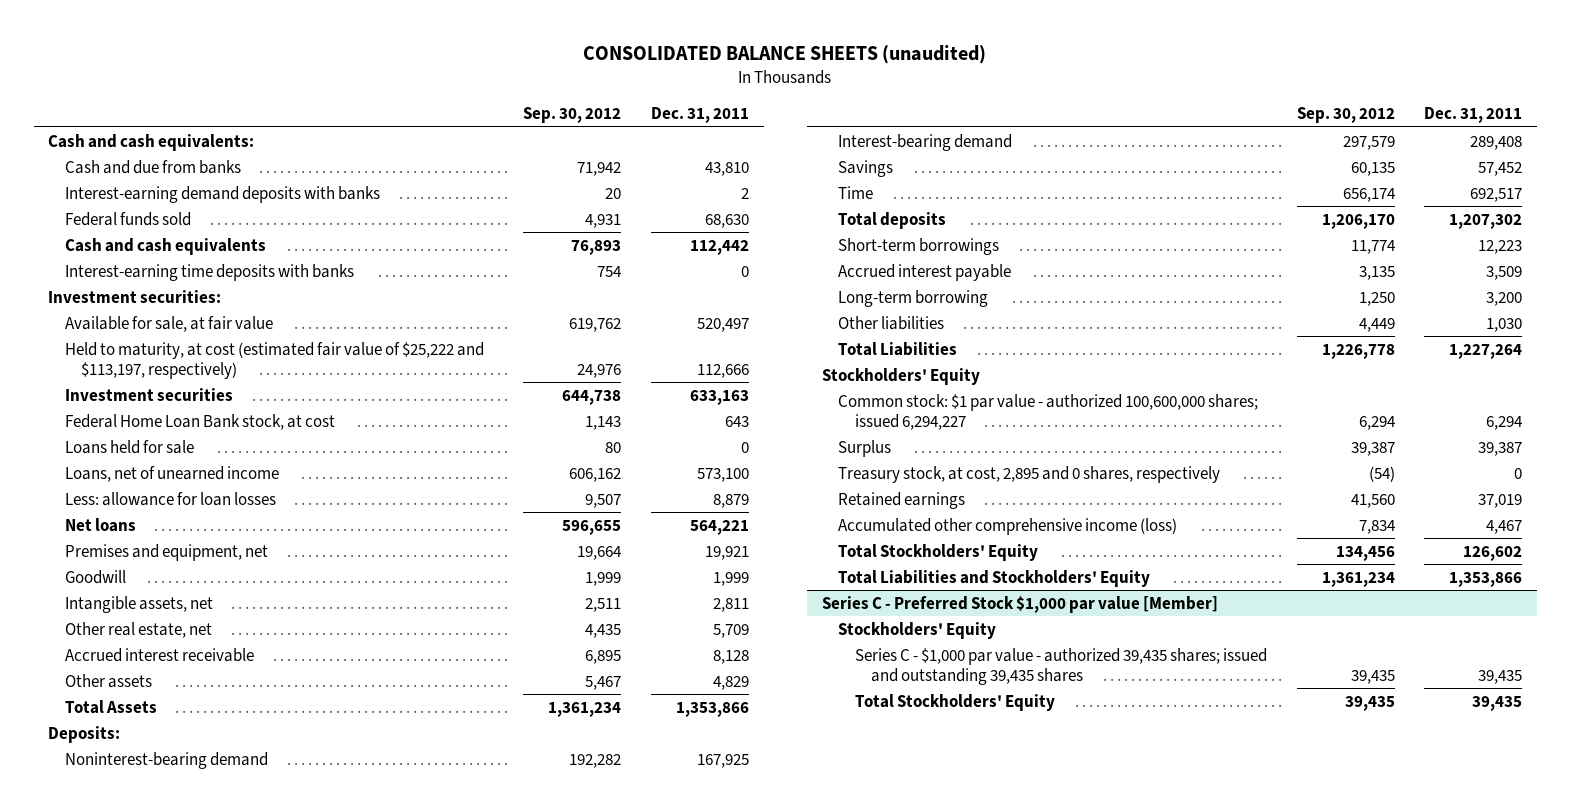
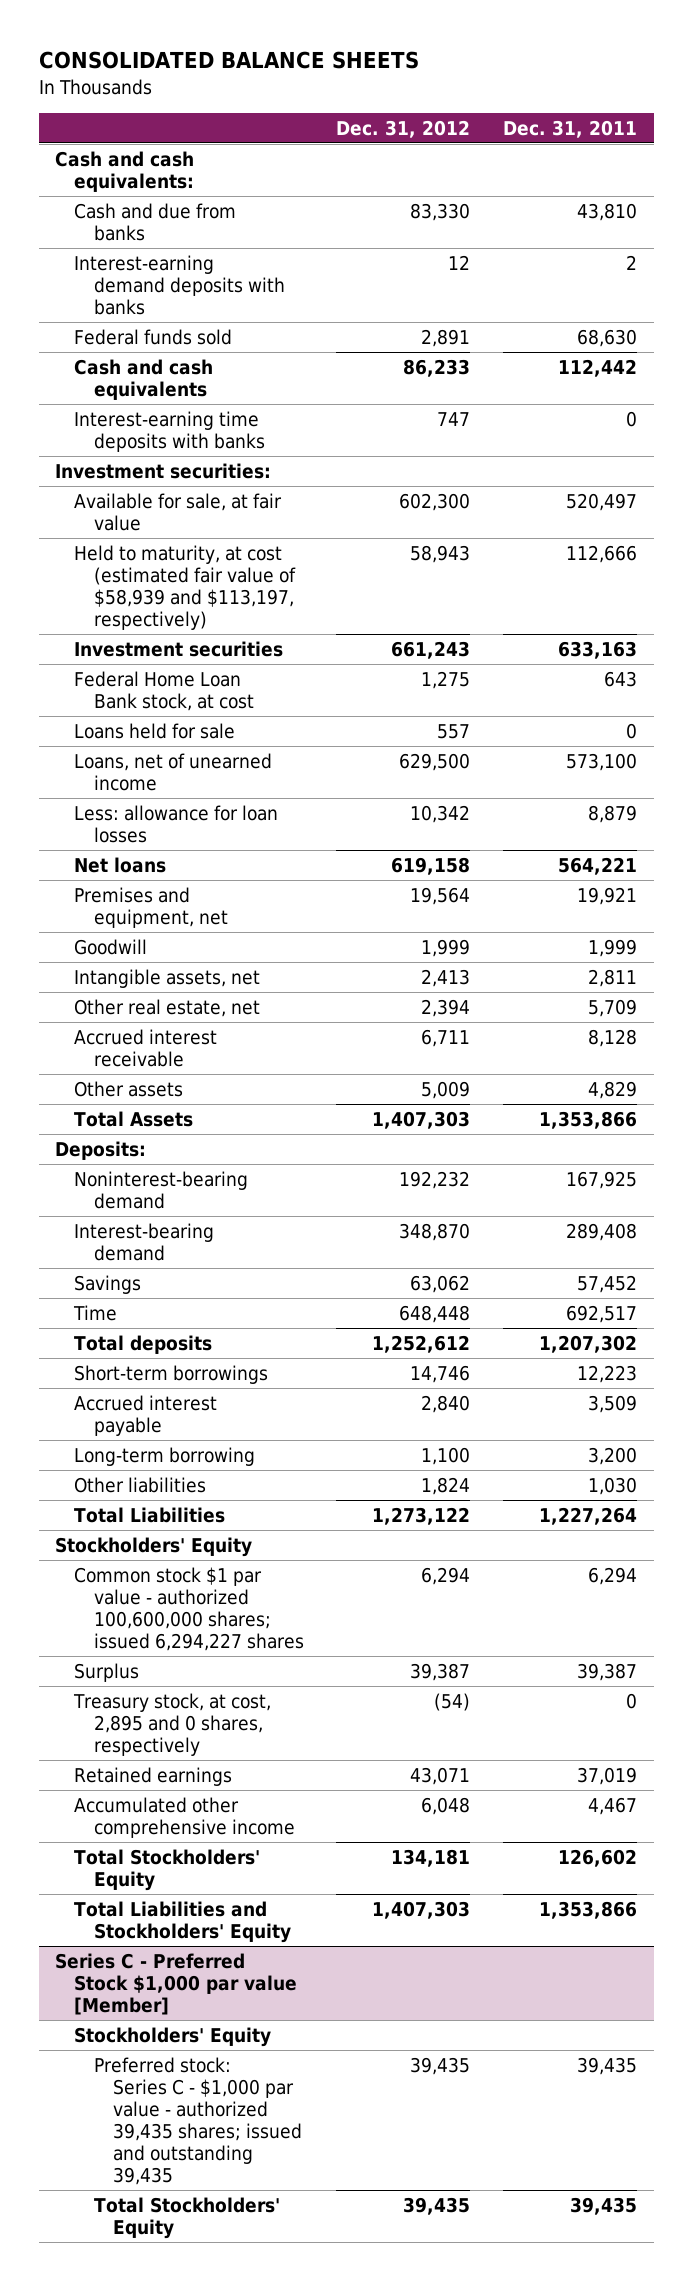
[583,45,987,65] CONSOLIDATED BALANCE SHEETS (unaudited) -> [38,51,419,70] CONSOLIDATED BALANCE SHEETS
[523,107,622,124] Sep. 30, 2012 -> none
none -> [336,119,471,138] Dec. 31, 2012
[64,341,484,380] Held to maturity, at cost (estimated fair value of $25,222 and $113,197, respectively) -> [74,544,296,630] Held to maturity, at cost (estimated fair value of $58,939 and $113,197, respectively)
[838,393,1259,431] Common stock: $1 par value - authorized 100,600,000 shares; issued 6,294,227 -> [74,1566,304,1651] Common stock $1 par value - authorized 100,600,000 shares; issued 6,294,227 shares
[838,517,1178,535] Accumulated other comprehensive income (loss) -> [74,1796,295,1838] Accumulated other comprehensive income
[854,647,1267,686] Series C - $1,000 par value - authorized 39,435 shares; issued and outstanding 39,435 shares -> [93,2056,302,2185] Preferred stock: Series C - $1,000 par value - authorized 39,435 shares; issued and outstanding 39,435

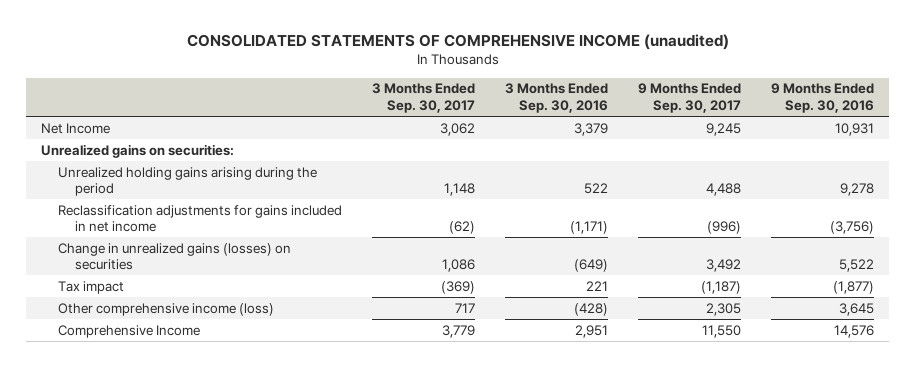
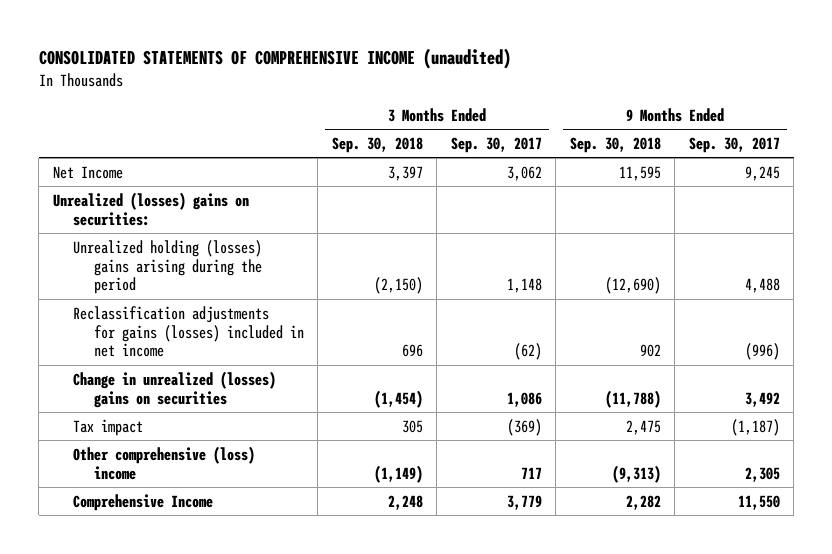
[504,83,608,113] 3 Months Ended Sep. 30, 2016 -> none
[771,83,875,113] 9 Months Ended Sep. 30, 2016 -> none
none -> [331,137,423,154] Sep. 30, 2018
none -> [569,137,661,154] Sep. 30, 2018
[40,143,234,158] Unrealized gains on securities: -> [52,191,249,226] Unrealized (losses) gains on securities:
[57,166,317,197] Unrealized holding gains arising during the period -> [73,239,263,295] Unrealized holding (losses) gains arising during the period
[57,204,342,233] Reclassification adjustments for gains included in net income -> [73,305,304,358] Reclassification adjustments for gains (losses) included in net income
[57,242,291,271] Change in unrealized gains (losses) on securities -> [73,370,277,408] Change in unrealized (losses) gains on securities
[57,302,274,316] Other comprehensive income (loss) -> [73,445,256,480] Other comprehensive (loss) income

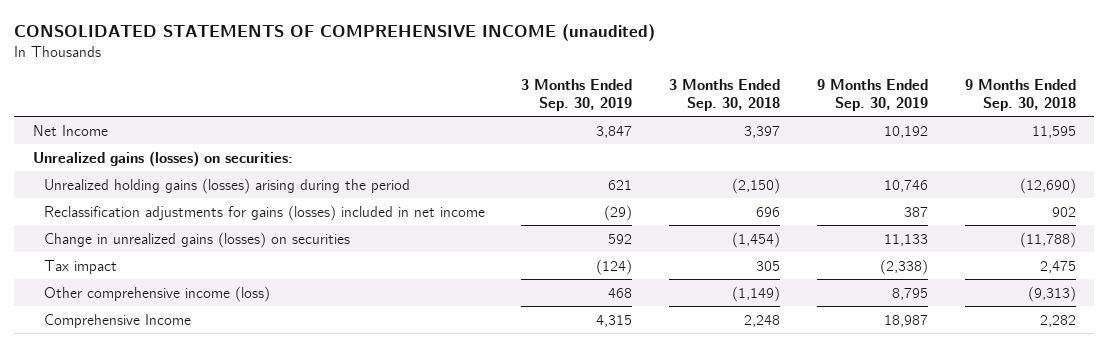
[450,137,542,154] Sep. 30, 2017 -> none
[688,137,780,154] Sep. 30, 2017 -> none
none -> [521,79,633,112] 3 Months Ended Sep. 30, 2019
none -> [816,79,928,112] 9 Months Ended Sep. 30, 2019
[52,191,249,226] Unrealized (losses) gains on securities: -> [32,150,293,167] Unrealized gains (losses) on securities:
[73,239,263,295] Unrealized holding (losses) gains arising during the period -> [43,177,410,194] Unrealized holding gains (losses) arising during the period
[73,370,277,408] Change in unrealized (losses) gains on securities -> [43,231,350,248] Change in unrealized gains (losses) on securities
[73,445,256,480] Other comprehensive (loss) income -> [43,285,270,302] Other comprehensive income (loss)

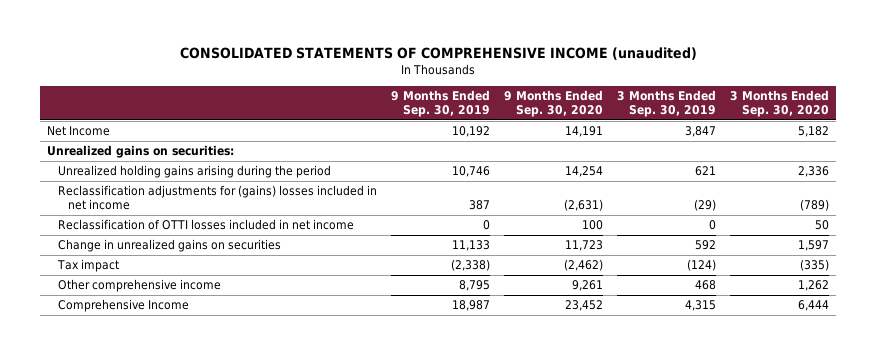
[669,79,781,112] 3 Months Ended Sep. 30, 2018 -> none
[964,79,1076,112] 9 Months Ended Sep. 30, 2018 -> none
none -> [503,89,603,117] 9 Months Ended Sep. 30, 2020
none -> [729,89,829,117] 3 Months Ended Sep. 30, 2020
[32,150,293,167] Unrealized gains (losses) on securities: -> [46,145,234,159] Unrealized gains on securities:
[43,177,410,194] Unrealized holding gains (losses) arising during the period -> [57,165,331,179] Unrealized holding gains arising during the period
[43,204,485,221] Reclassification adjustments for gains (losses) included in net income -> [57,185,377,211] Reclassification adjustments for (gains) losses included in net income
none -> [57,219,354,231] Reclassification of OTTI losses included in net income
[43,231,350,248] Change in unrealized gains (losses) on securities -> [57,239,281,253] Change in unrealized gains on securities
[43,285,270,302] Other comprehensive income (loss) -> [57,279,221,293] Other comprehensive income

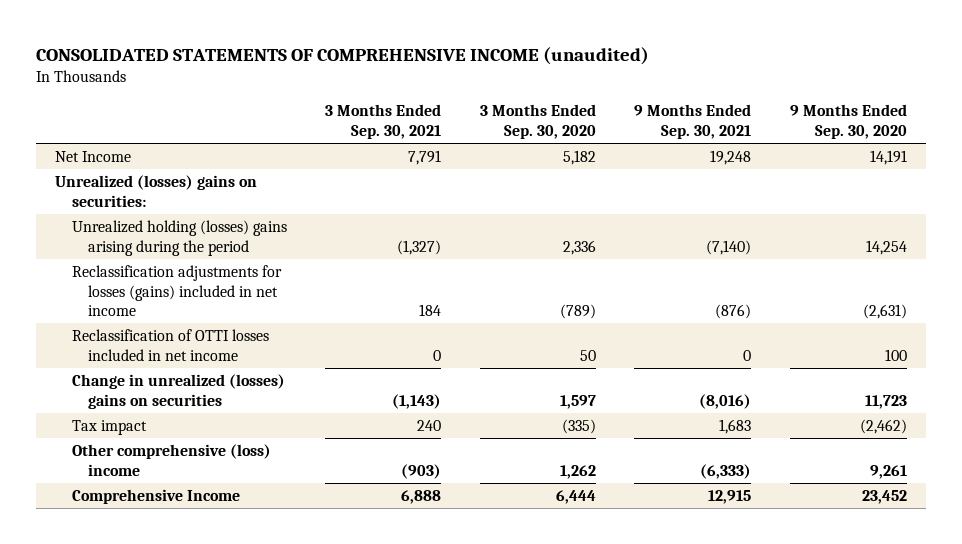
[390,89,490,117] 9 Months Ended Sep. 30, 2019 -> none
[616,89,716,117] 3 Months Ended Sep. 30, 2019 -> none
none -> [325,104,442,139] 3 Months Ended Sep. 30, 2021
none -> [634,104,752,139] 9 Months Ended Sep. 30, 2021
[46,145,234,159] Unrealized gains on securities: -> [55,175,258,207] Unrealized (losses) gains on securities:
[57,165,331,179] Unrealized holding gains arising during the period -> [71,220,287,256] Unrealized holding (losses) gains arising during the period
[57,185,377,211] Reclassification adjustments for (gains) losses included in net income -> [71,265,282,317] Reclassification adjustments for losses (gains) included in net income
[57,239,281,253] Change in unrealized gains on securities -> [71,374,285,409] Change in unrealized (losses) gains on securities
[57,279,221,293] Other comprehensive income -> [71,444,271,476] Other comprehensive (loss) income

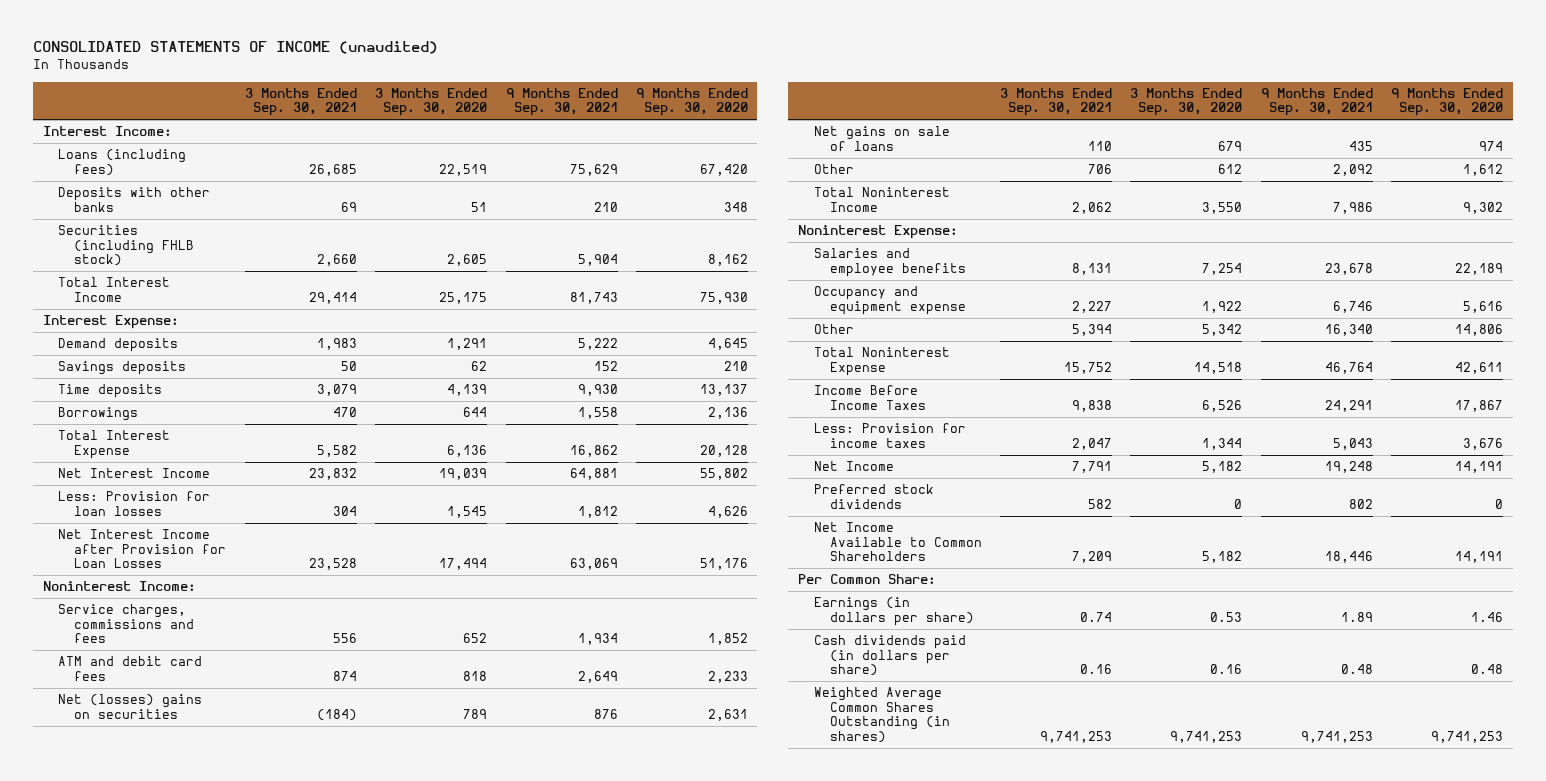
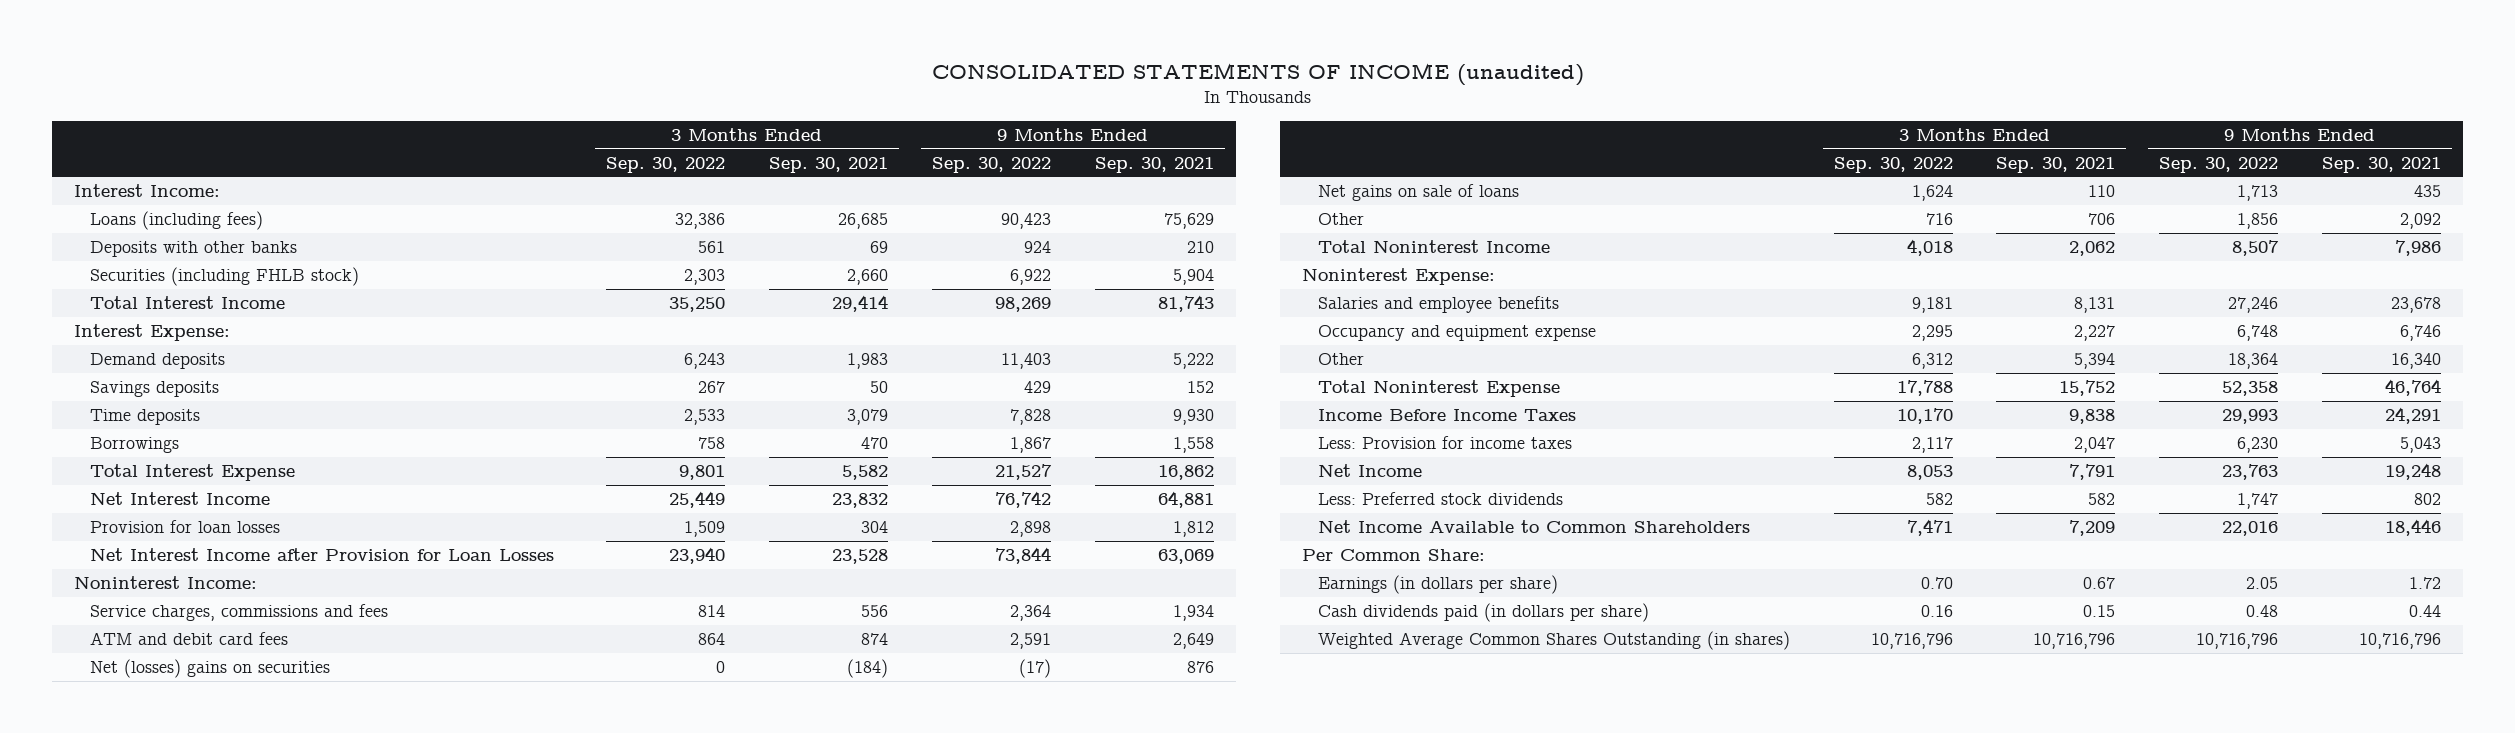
[375,87,488,117] 3 Months Ended Sep. 30, 2020 -> none
[636,87,749,117] 9 Months Ended Sep. 30, 2020 -> none
none -> [605,156,725,173] Sep. 30, 2022
none -> [931,156,1051,173] Sep. 30, 2022
[58,491,211,516] Less: Provision for loan losses -> [89,519,280,533] Provision for loan losses
[813,484,934,509] Preferred stock dividends -> [1317,491,1563,505] Less: Preferred stock dividends
[1079,611,1112,622] 0.74 -> [2083,576,2116,589] 0.67
[1340,611,1373,622] 1.89 -> [2409,576,2442,589] 1.72
[1079,664,1112,675] 0.16 -> [2083,604,2116,617] 0.15
[1340,664,1373,675] 0.48 -> [2409,604,2442,617] 0.44
[1039,730,1112,743] 9,741,253 -> [2033,632,2116,649] 10,716,796
[1300,730,1373,743] 9,741,253 -> [2359,632,2442,649] 10,716,796

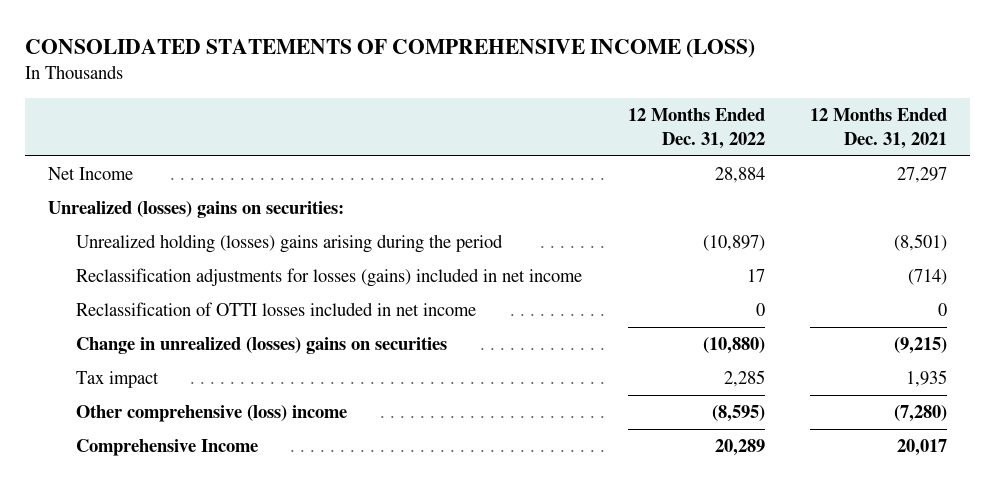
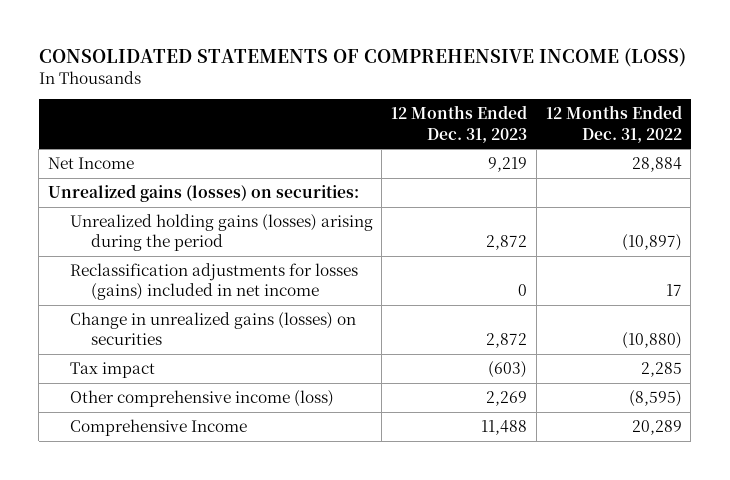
[810,108,948,149] 12 Months Ended Dec. 31, 2021 -> none
none -> [391,105,528,143] 12 Months Ended Dec. 31, 2023
[48,201,345,219] Unrealized (losses) gains on securities: -> [47,184,359,203] Unrealized gains (losses) on securities:
[76,234,504,254] Unrealized holding (losses) gains arising during the period -> [69,214,373,252] Unrealized holding gains (losses) arising during the period
[76,302,477,317] Reclassification of OTTI losses included in net income -> none
[76,337,448,355] Change in unrealized (losses) gains on securities -> [69,312,356,346] Change in unrealized gains (losses) on securities
[76,405,348,423] Other comprehensive (loss) income -> [69,390,334,408] Other comprehensive income (loss)

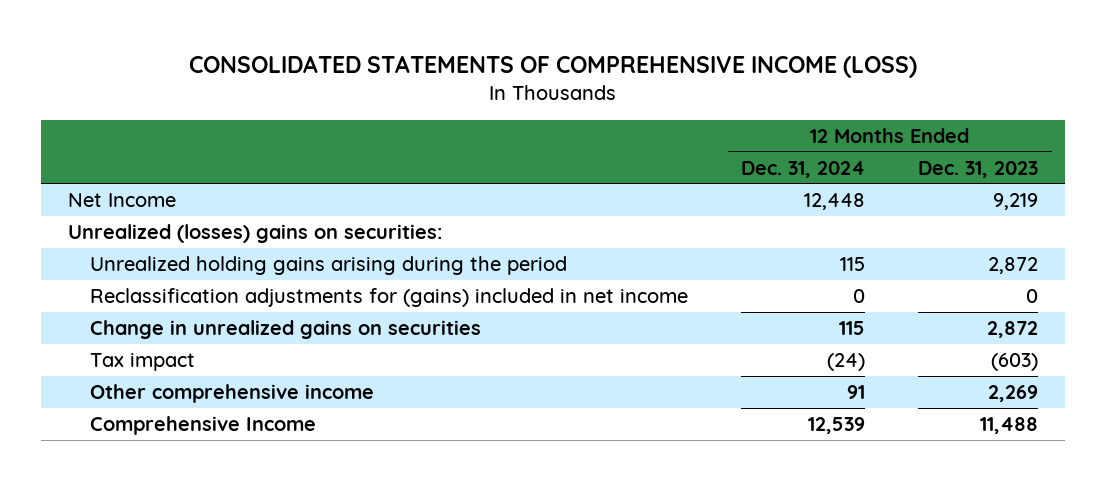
[545,105,682,143] 12 Months Ended Dec. 31, 2022 -> none
none -> [741,160,866,178] Dec. 31, 2024
[47,184,359,203] Unrealized gains (losses) on securities: -> [67,224,442,244] Unrealized (losses) gains on securities:
[69,214,373,252] Unrealized holding gains (losses) arising during the period -> [90,256,568,276] Unrealized holding gains arising during the period
[69,263,358,301] Reclassification adjustments for losses (gains) included in net income -> [90,288,689,308] Reclassification adjustments for (gains) included in net income
[69,312,356,346] Change in unrealized gains (losses) on securities -> [90,320,482,340] Change in unrealized gains on securities
[69,390,334,408] Other comprehensive income (loss) -> [90,384,375,404] Other comprehensive income

